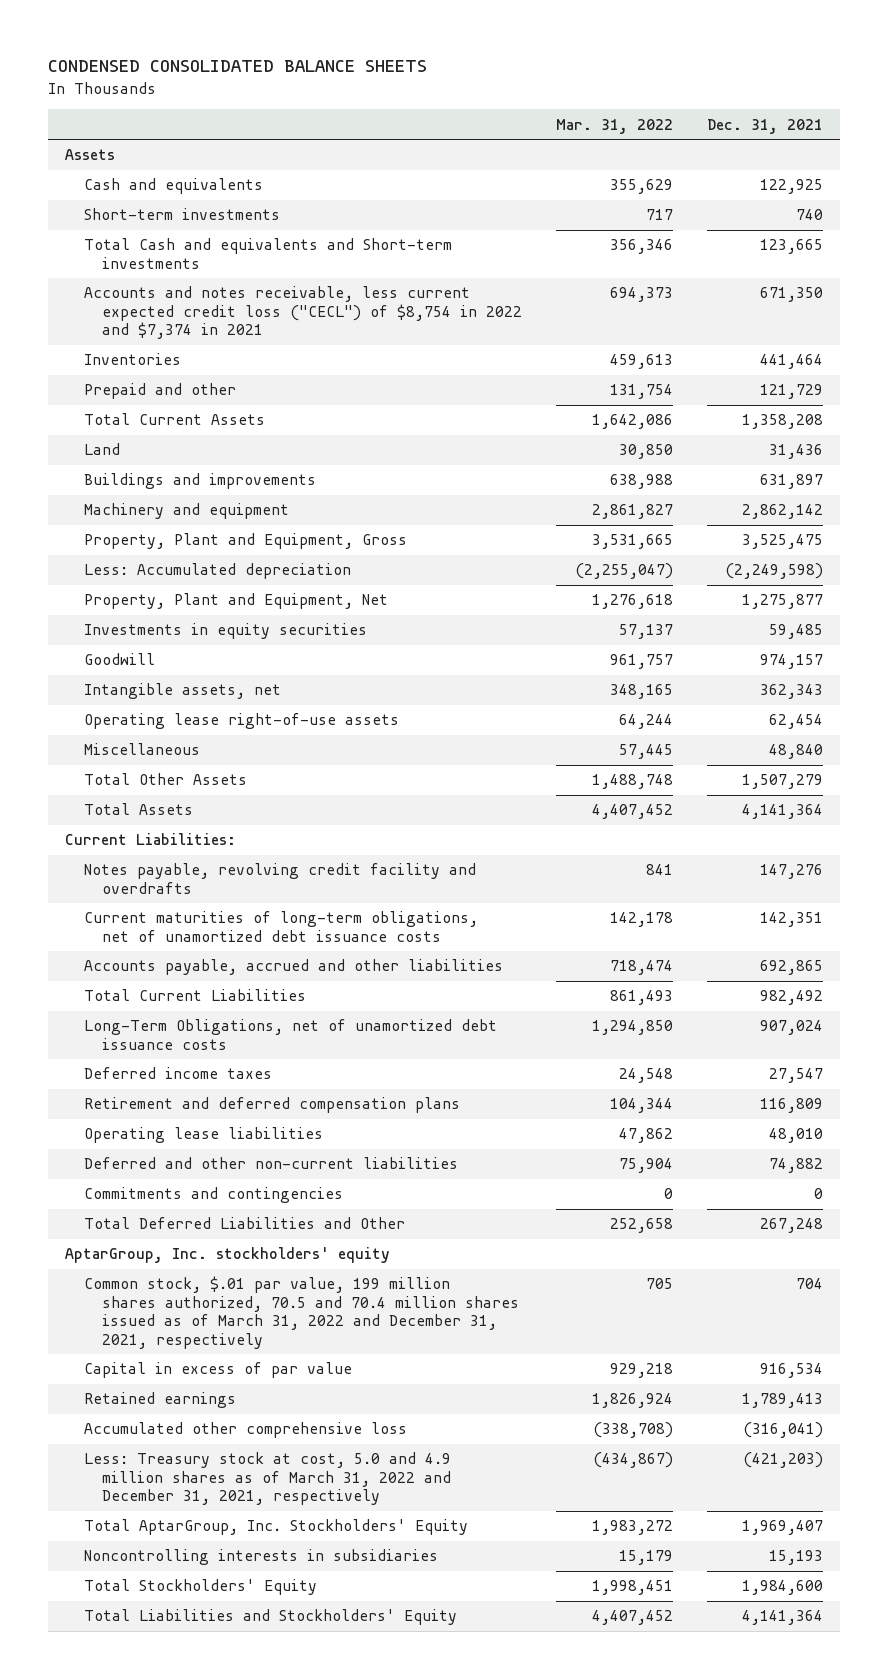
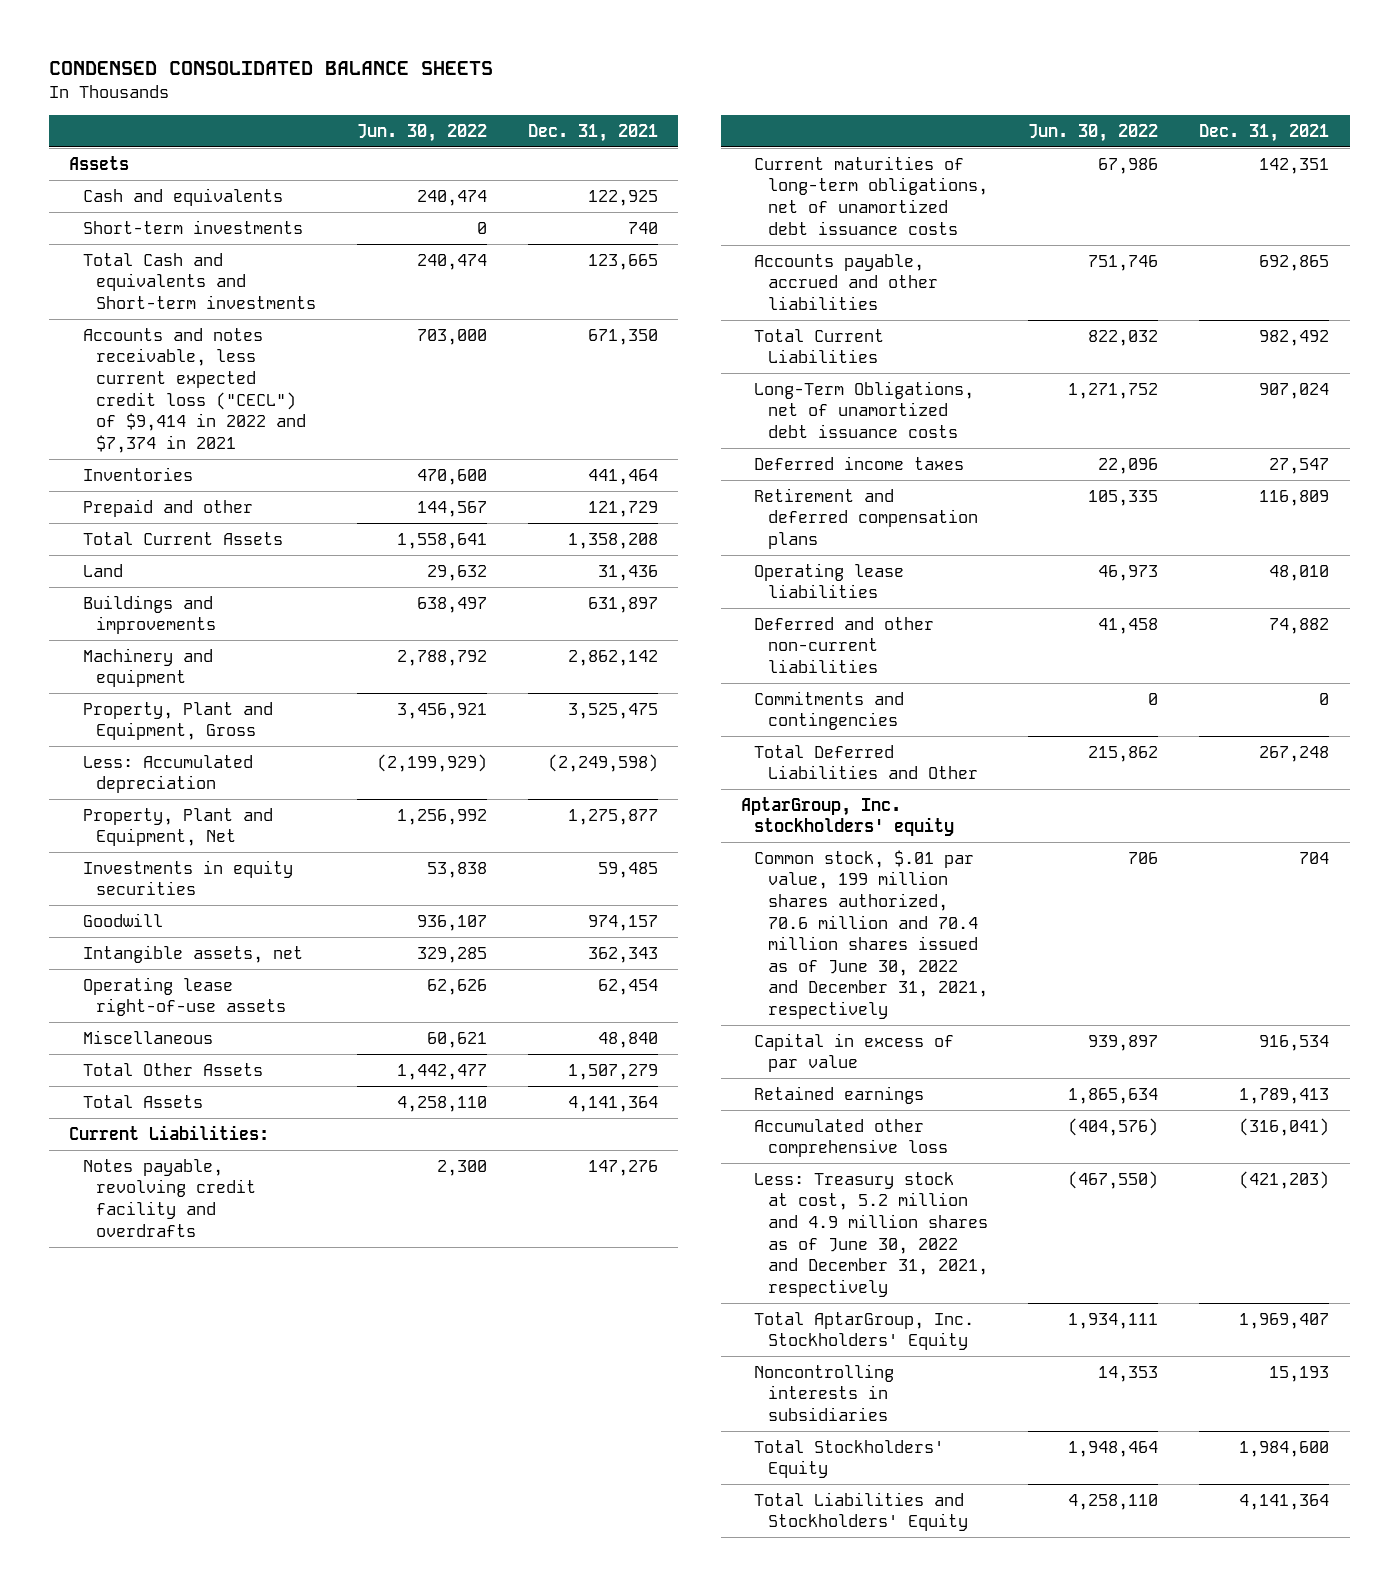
[556,118,674,134] Mar. 31, 2022 -> none
none -> [356,123,487,142] Jun. 30, 2022
[83,286,523,340] Accounts and notes receivable, less current expected credit loss ("CECL") of $8,754 in 2022 and $7,374 in 2021 -> [82,327,306,453] Accounts and notes receivable, less current expected credit loss ("CECL") of $9,414 in 2022 and $7,374 in 2021
[83,1276,520,1350] Common stock, $.01 par value, 199 million shares authorized, 70.5 and 70.4 million shares issued as of March 31, 2022 and December 31, 2021, respectively -> [754,849,988,1020] Common stock, $.01 par value, 199 million shares authorized, 70.6 million and 70.4 million shares issued as of June 30, 2022 and December 31, 2021, respectively
[83,1452,452,1506] Less: Treasury stock at cost, 5.0 and 4.9 million shares as of March 31, 2022 and December 31, 2021, respectively -> [754,1171,988,1297] Less: Treasury stock at cost, 5.2 million and 4.9 million shares as of June 30, 2022 and December 31, 2021, respectively

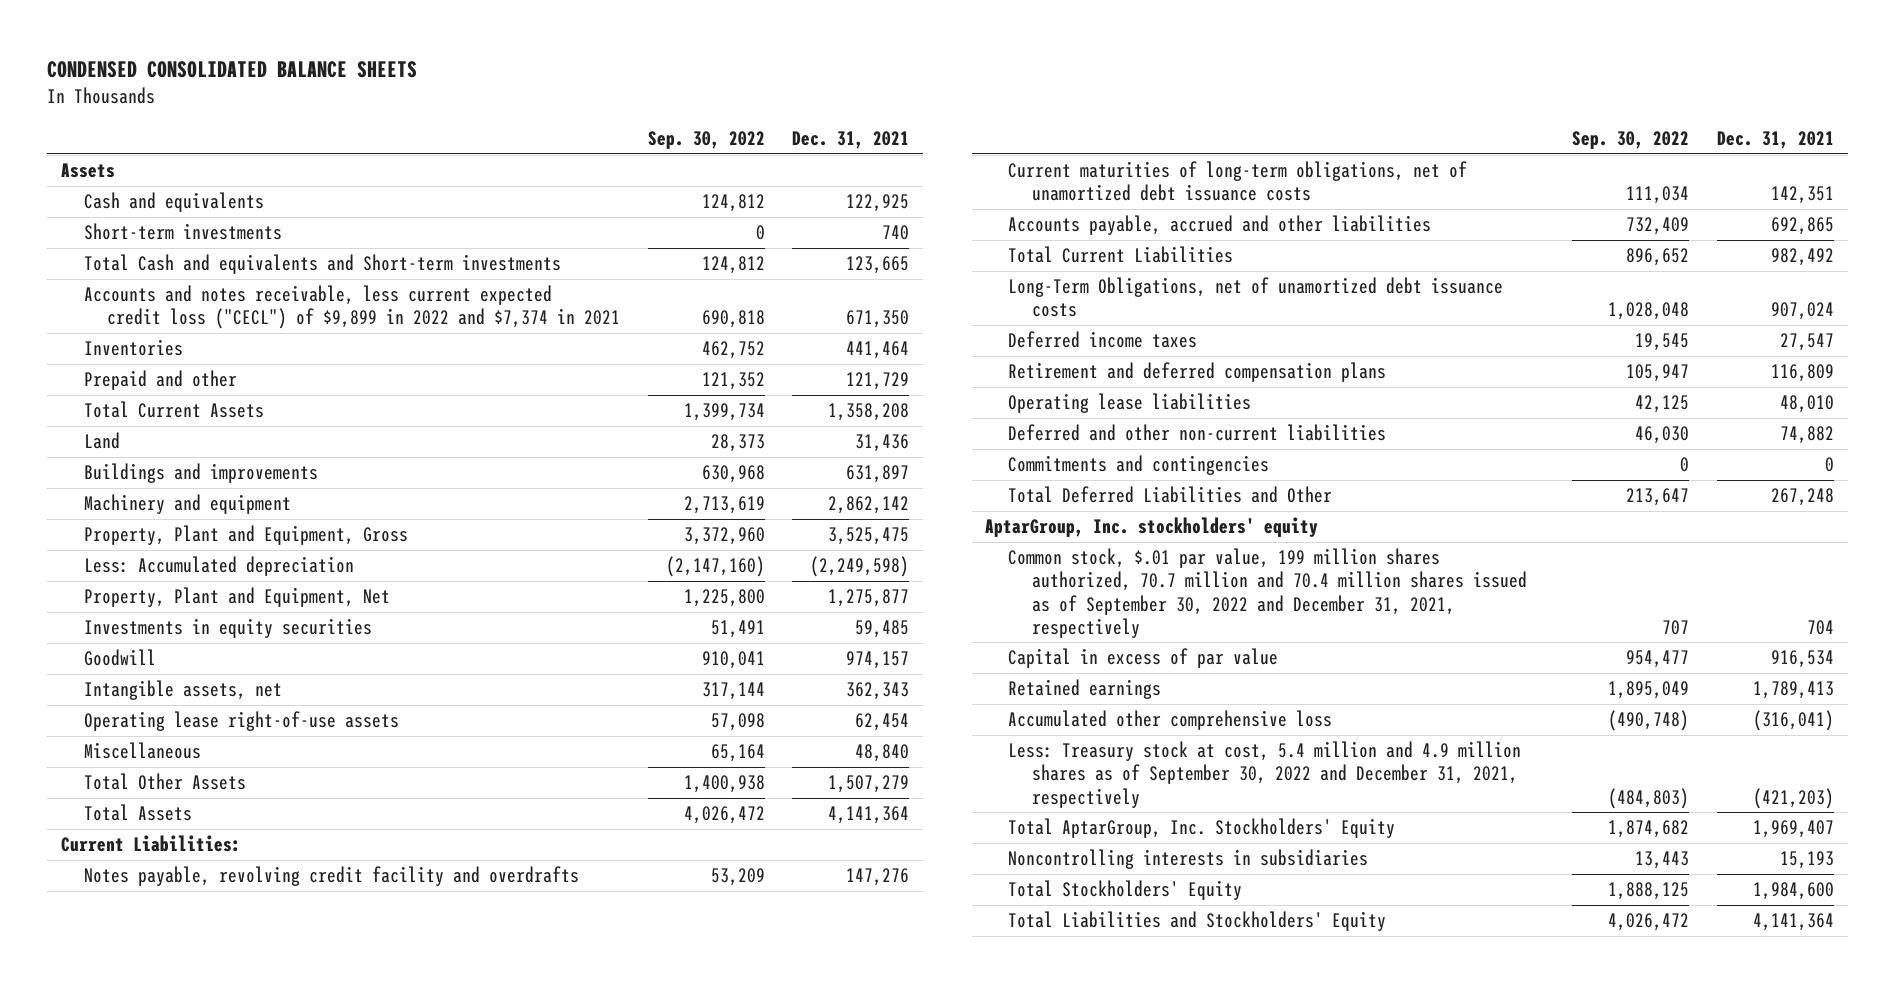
[356,123,487,142] Jun. 30, 2022 -> none
none -> [647,131,765,150] Sep. 30, 2022
[82,327,306,453] Accounts and notes receivable, less current expected credit loss ("CECL") of $9,414 in 2022 and $7,374 in 2021 -> [83,285,621,330] Accounts and notes receivable, less current expected credit loss ("CECL") of $9,899 in 2022 and $7,374 in 2021
[754,849,988,1020] Common stock, $.01 par value, 199 million shares authorized, 70.6 million and 70.4 million shares issued as of June 30, 2022 and December 31, 2021, respectively -> [1008,548,1527,638] Common stock, $.01 par value, 199 million shares authorized, 70.7 million and 70.4 million shares issued as of September 30, 2022 and December 31, 2021, respectively
[754,1171,988,1297] Less: Treasury stock at cost, 5.2 million and 4.9 million shares as of June 30, 2022 and December 31, 2021, respectively -> [1008,741,1522,808] Less: Treasury stock at cost, 5.4 million and 4.9 million shares as of September 30, 2022 and December 31, 2021, respectively

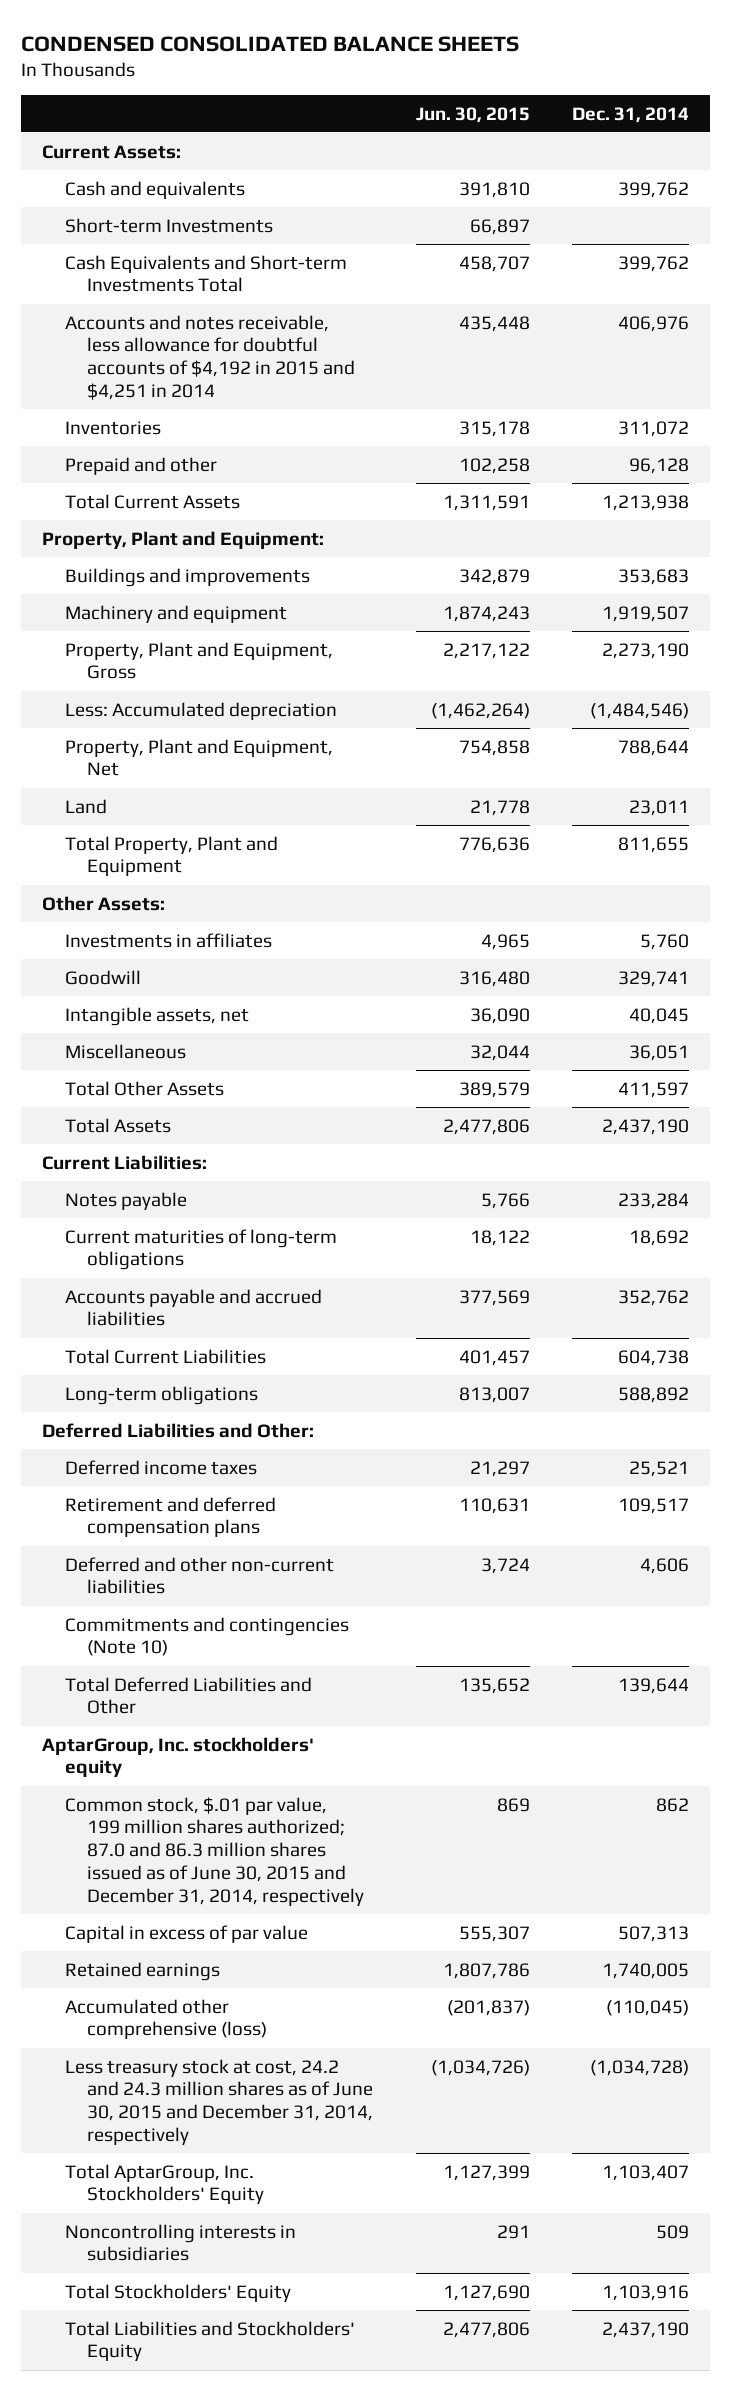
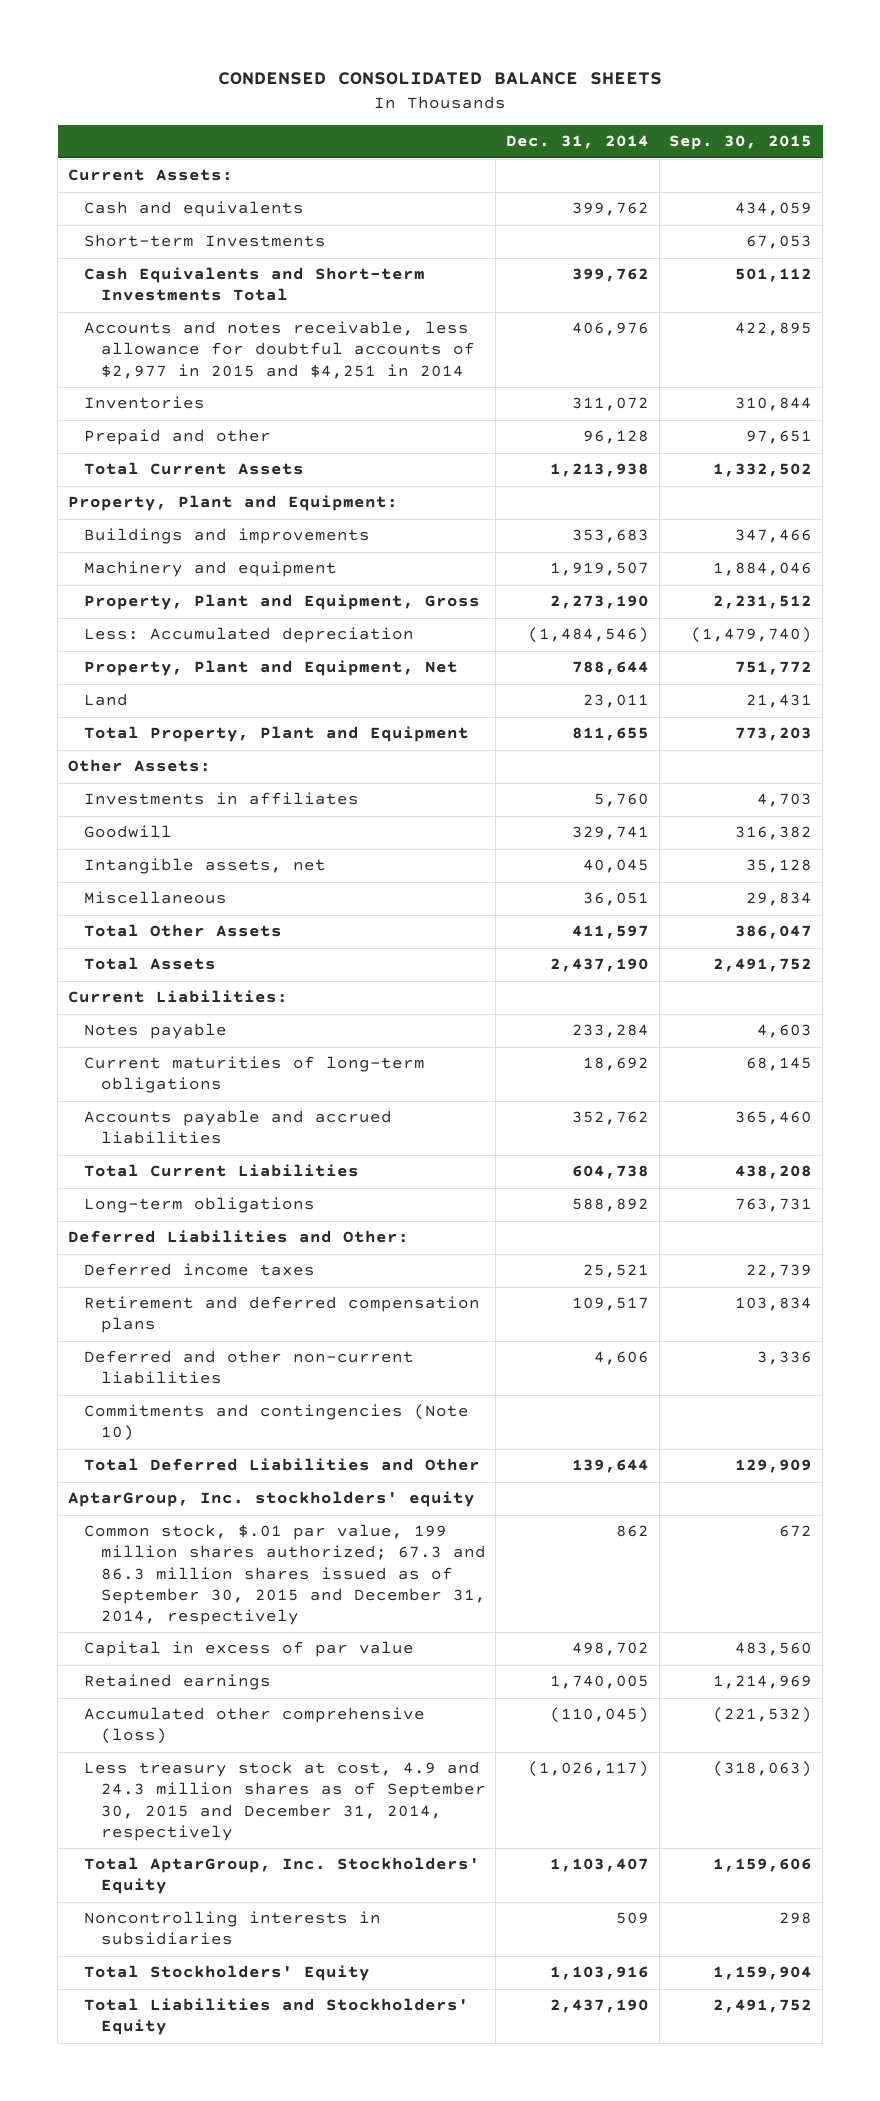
[415,106,530,123] Jun. 30, 2015 -> none
none -> [669,135,813,151] Sep. 30, 2015
[64,314,356,401] Accounts and notes receivable, less allowance for doubtful accounts of $4,192 in 2015 and $4,251 in 2014 -> [84,321,475,379] Accounts and notes receivable, less allowance for doubtful accounts of $2,977 in 2015 and $4,251 in 2014
[64,1796,365,1907] Common stock, $.01 par value, 199 million shares authorized; 87.0 and 86.3 million shares issued as of June 30, 2015 and December 31, 2014, respectively -> [84,1524,486,1625] Common stock, $.01 par value, 199 million shares authorized; 67.3 and 86.3 million shares issued as of September 30, 2015 and December 31, 2014, respectively
[617,1925,689,1942] 507,313 -> [571,1642,649,1657] 498,702
[64,2058,374,2146] Less treasury stock at cost, 24.2 and 24.3 million shares as of June 30, 2015 and December 31, 2014, respectively -> [84,1761,486,1841] Less treasury stock at cost, 4.9 and 24.3 million shares as of September 30, 2015 and December 31, 2014, respectively
[589,2059,689,2076] (1,034,728) -> [527,1761,649,1778] (1,026,117)

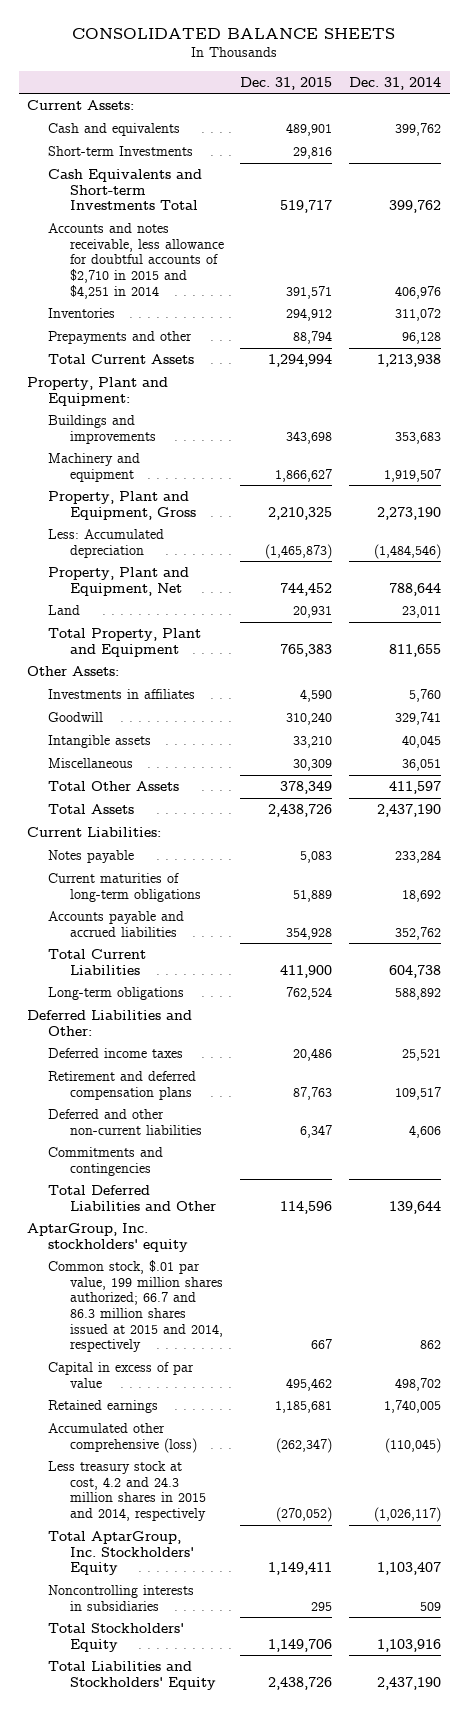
[218,72,663,86] CONDENSED CONSOLIDATED BALANCE SHEETS -> [72,28,396,40] CONSOLIDATED BALANCE SHEETS
[669,135,813,151] Sep. 30, 2015 -> none
none -> [240,76,333,90] Dec. 31, 2015
[84,321,475,379] Accounts and notes receivable, less allowance for doubtful accounts of $2,977 in 2015 and $4,251 in 2014 -> [48,223,224,299] Accounts and notes receivable, less allowance for doubtful accounts of $2,710 in 2015 and $4,251 in 2014
[84,429,272,446] Prepaid and other -> [48,331,193,345] Prepayments and other
[84,858,327,875] Intangible assets, net -> [48,735,152,749] Intangible assets
[84,1404,470,1442] Commitments and contingencies (Note 10) -> [48,1147,164,1176] Commitments and contingencies
[84,1524,486,1625] Common stock, $.01 par value, 199 million shares authorized; 67.3 and 86.3 million shares issued as of September 30, 2015 and December 31, 2014, respectively -> [48,1260,223,1353] Common stock, $.01 par value, 199 million shares authorized; 66.7 and 86.3 million shares issued at 2015 and 2014, respectively
[84,1761,486,1841] Less treasury stock at cost, 4.9 and 24.3 million shares as of September 30, 2015 and December 31, 2014, respectively -> [48,1461,206,1521] Less treasury stock at cost, 4.2 and 24.3 million shares in 2015 and 2014, respectively

